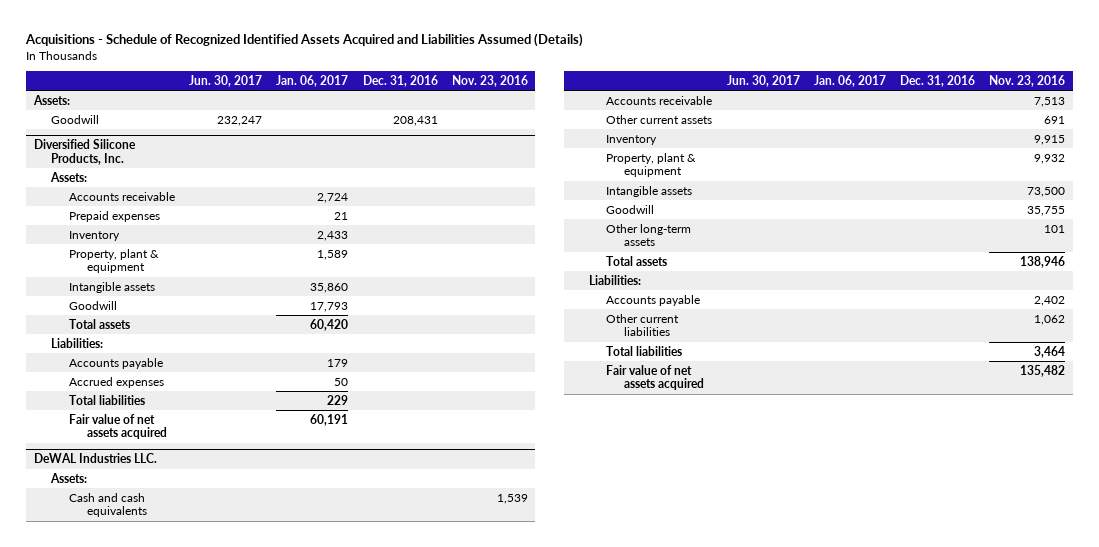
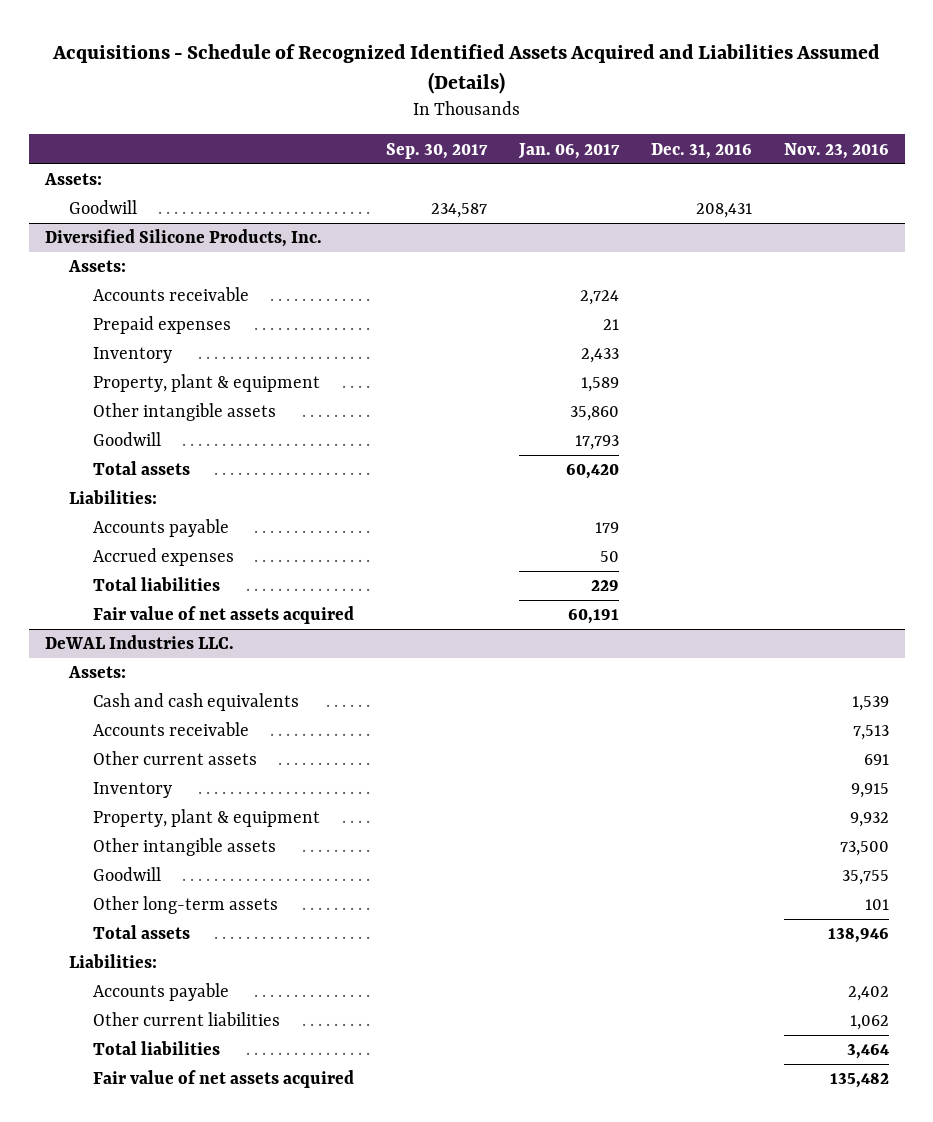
[189,74,263,87] Jun. 30, 2017 -> none
none -> [386,142,489,159] Sep. 30, 2017
[68,281,155,293] Intangible assets -> [93,403,277,422] Other intangible assets
[606,185,693,197] Intangible assets -> [93,838,277,857] Other intangible assets

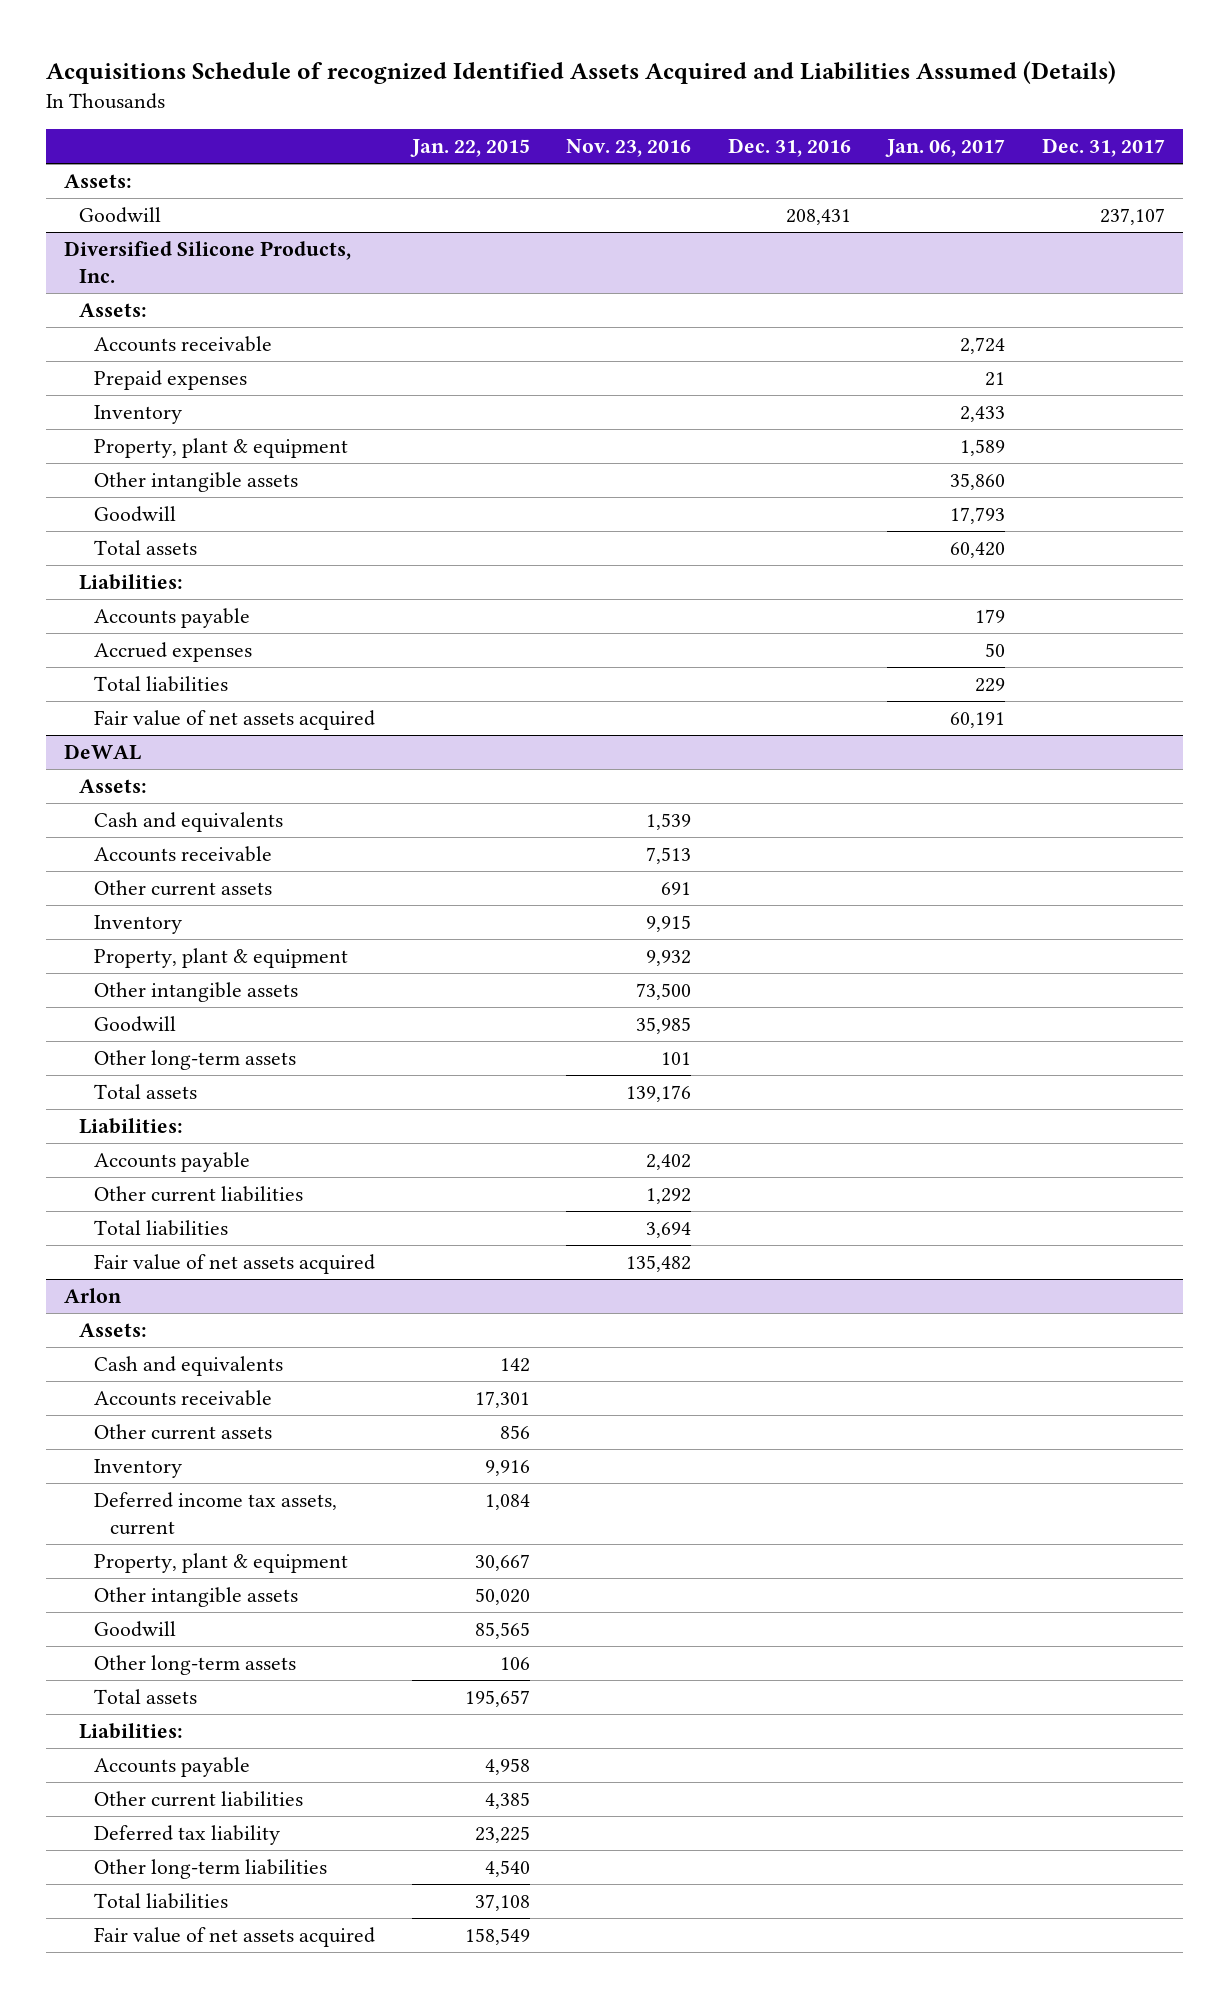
[51,43,880,94] Acquisitions - Schedule of Recognized Identified Assets Acquired and Liabilities Assumed (Details) -> [45,60,1116,84] Acquisitions Schedule of recognized Identified Assets Acquired and Liabilities Assumed (Details)
[386,142,489,159] Sep. 30, 2017 -> none
none -> [409,139,530,158] Jan. 22, 2015
none -> [1041,138,1165,158] Dec. 31, 2017
[44,635,234,650] DeWAL Industries LLC. -> [64,743,142,760] DeWAL
[93,693,300,712] Cash and cash equivalents -> [94,811,284,832] Cash and equivalents
[841,870,889,886] 35,755 -> [636,1016,692,1034] 35,985
[827,928,889,944] 138,946 -> [626,1084,692,1102] 139,176
[849,1015,889,1031] 1,062 -> [646,1187,692,1204] 1,292
[846,1044,889,1060] 3,464 -> [646,1221,692,1238] 3,694
none -> [64,1287,123,1303] Arlon
none -> [79,1322,148,1337] Assets:
none -> [94,1355,284,1376] Cash and equivalents
none -> [94,1389,273,1406] Accounts receivable
none -> [94,1423,273,1440] Other current assets
none -> [94,1458,183,1478] Inventory
none -> [94,1491,338,1536] Deferred income tax assets, current
none -> [94,1552,349,1573] Property, plant & equipment
none -> [94,1586,299,1607] Other intangible assets
none -> [94,1620,177,1637] Goodwill
none -> [94,1654,297,1675] Other long-term assets
none -> [94,1688,198,1704] Total assets
none -> [79,1722,184,1739] Liabilities:
none -> [94,1756,251,1777] Accounts payable
none -> [94,1790,304,1807] Other current liabilities
none -> [94,1824,281,1845] Deferred tax liability
none -> [94,1858,328,1879] Other long-term liabilities
none -> [94,1892,229,1909] Total liabilities
none -> [94,1926,376,1947] Fair value of net assets acquired

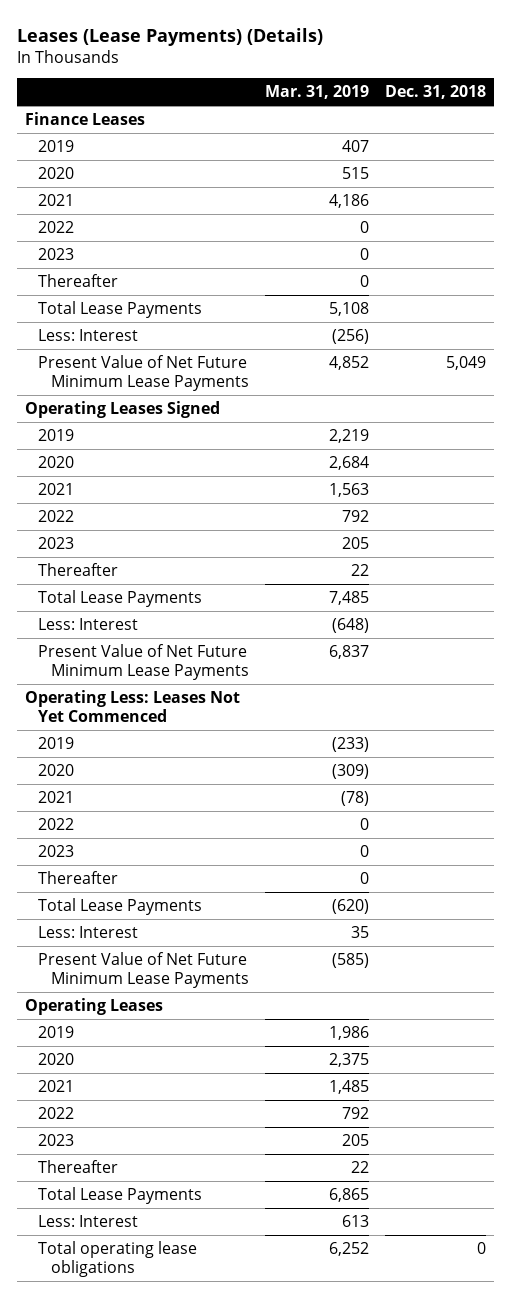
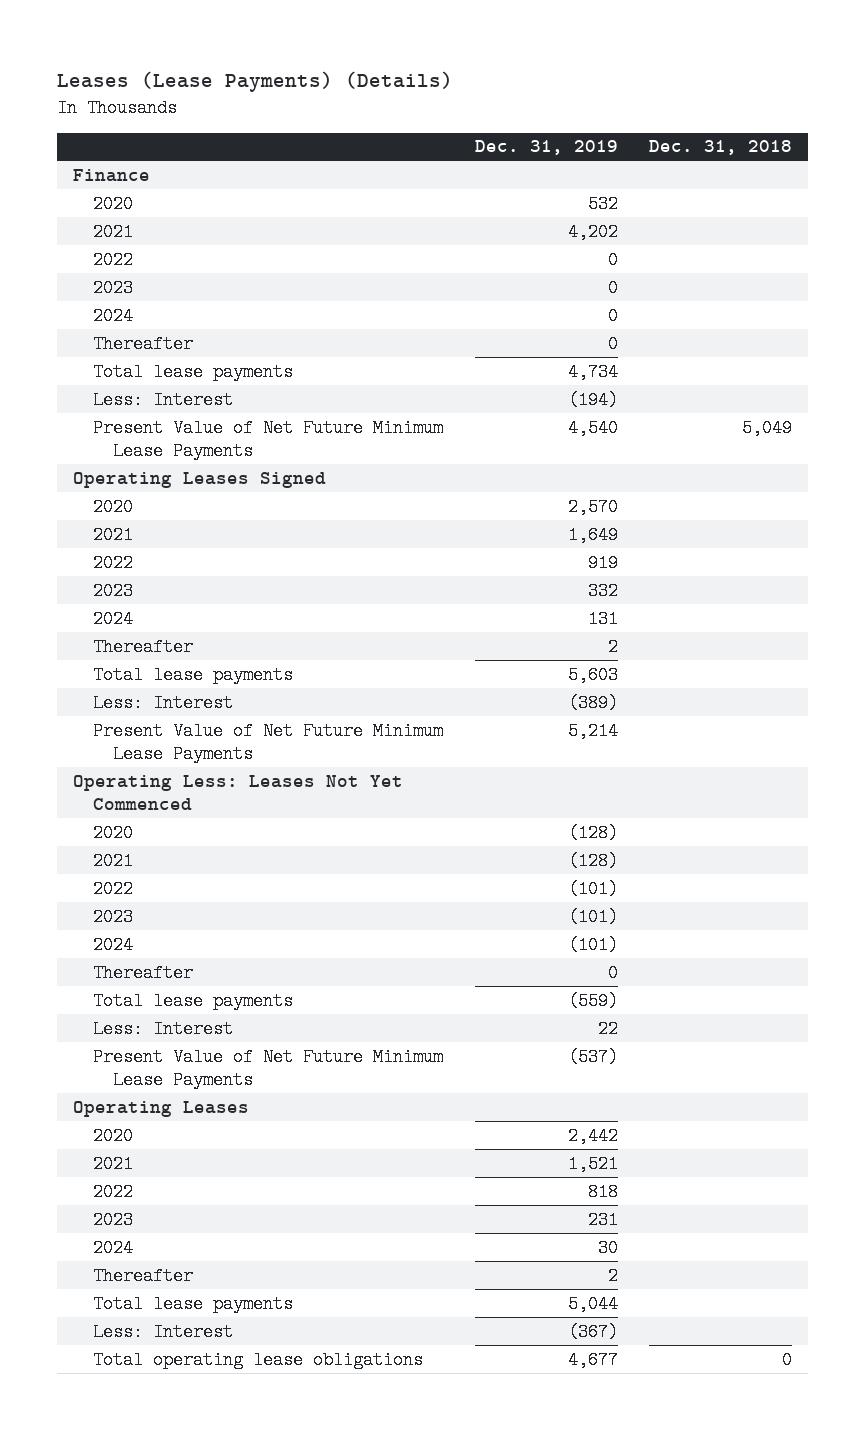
[265,85,370,100] Mar. 31, 2019 -> none
none -> [474,140,618,156] Dec. 31, 2019
[38,139,75,152] 2019 -> none
[25,111,146,125] Finance Leases -> [72,168,150,182] Finance
none -> [92,306,133,325] 2024
[38,300,203,318] Total Lease Payments -> [92,362,293,381] Total lease payments
[38,428,75,441] 2019 -> none
none -> [92,609,133,628] 2024
[38,589,203,607] Total Lease Payments -> [92,665,293,684] Total lease payments
[38,736,75,749] 2019 -> none
none -> [92,935,133,954] 2024
[38,897,203,915] Total Lease Payments -> [92,991,293,1010] Total lease payments
[38,1025,75,1038] 2019 -> none
none -> [92,1238,133,1257] 2024
[38,1186,203,1204] Total Lease Payments -> [92,1294,293,1313] Total lease payments

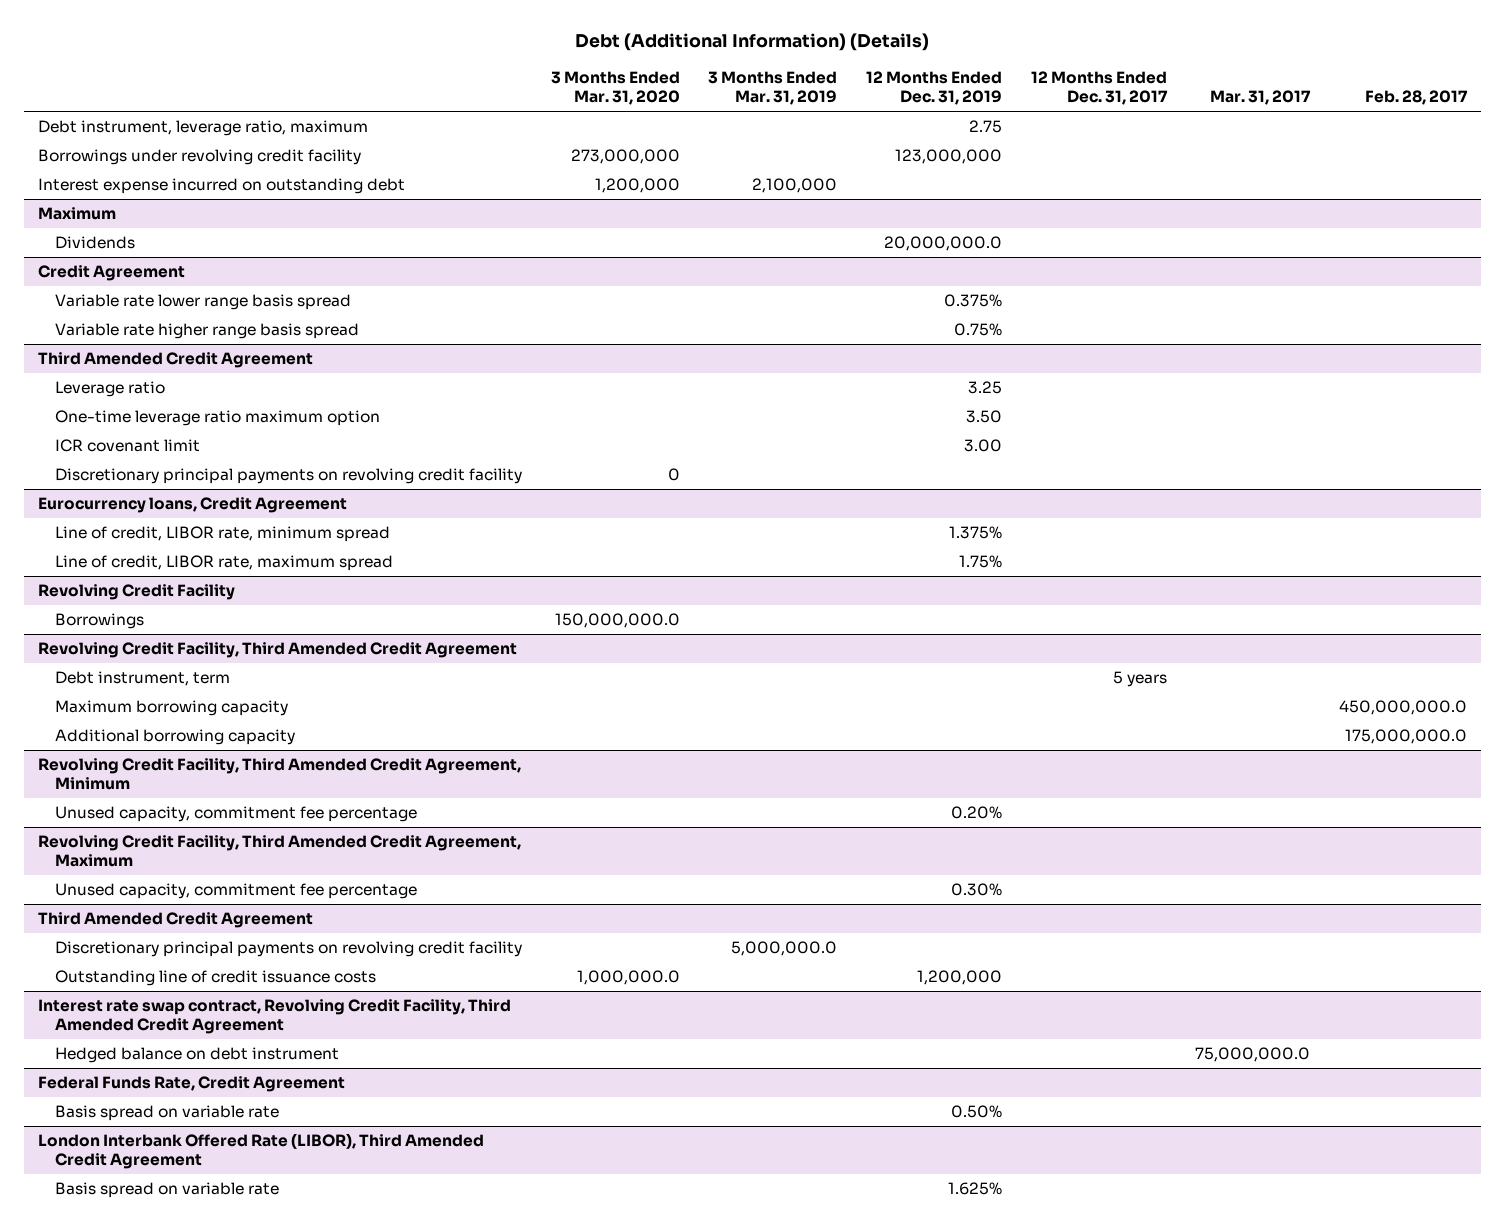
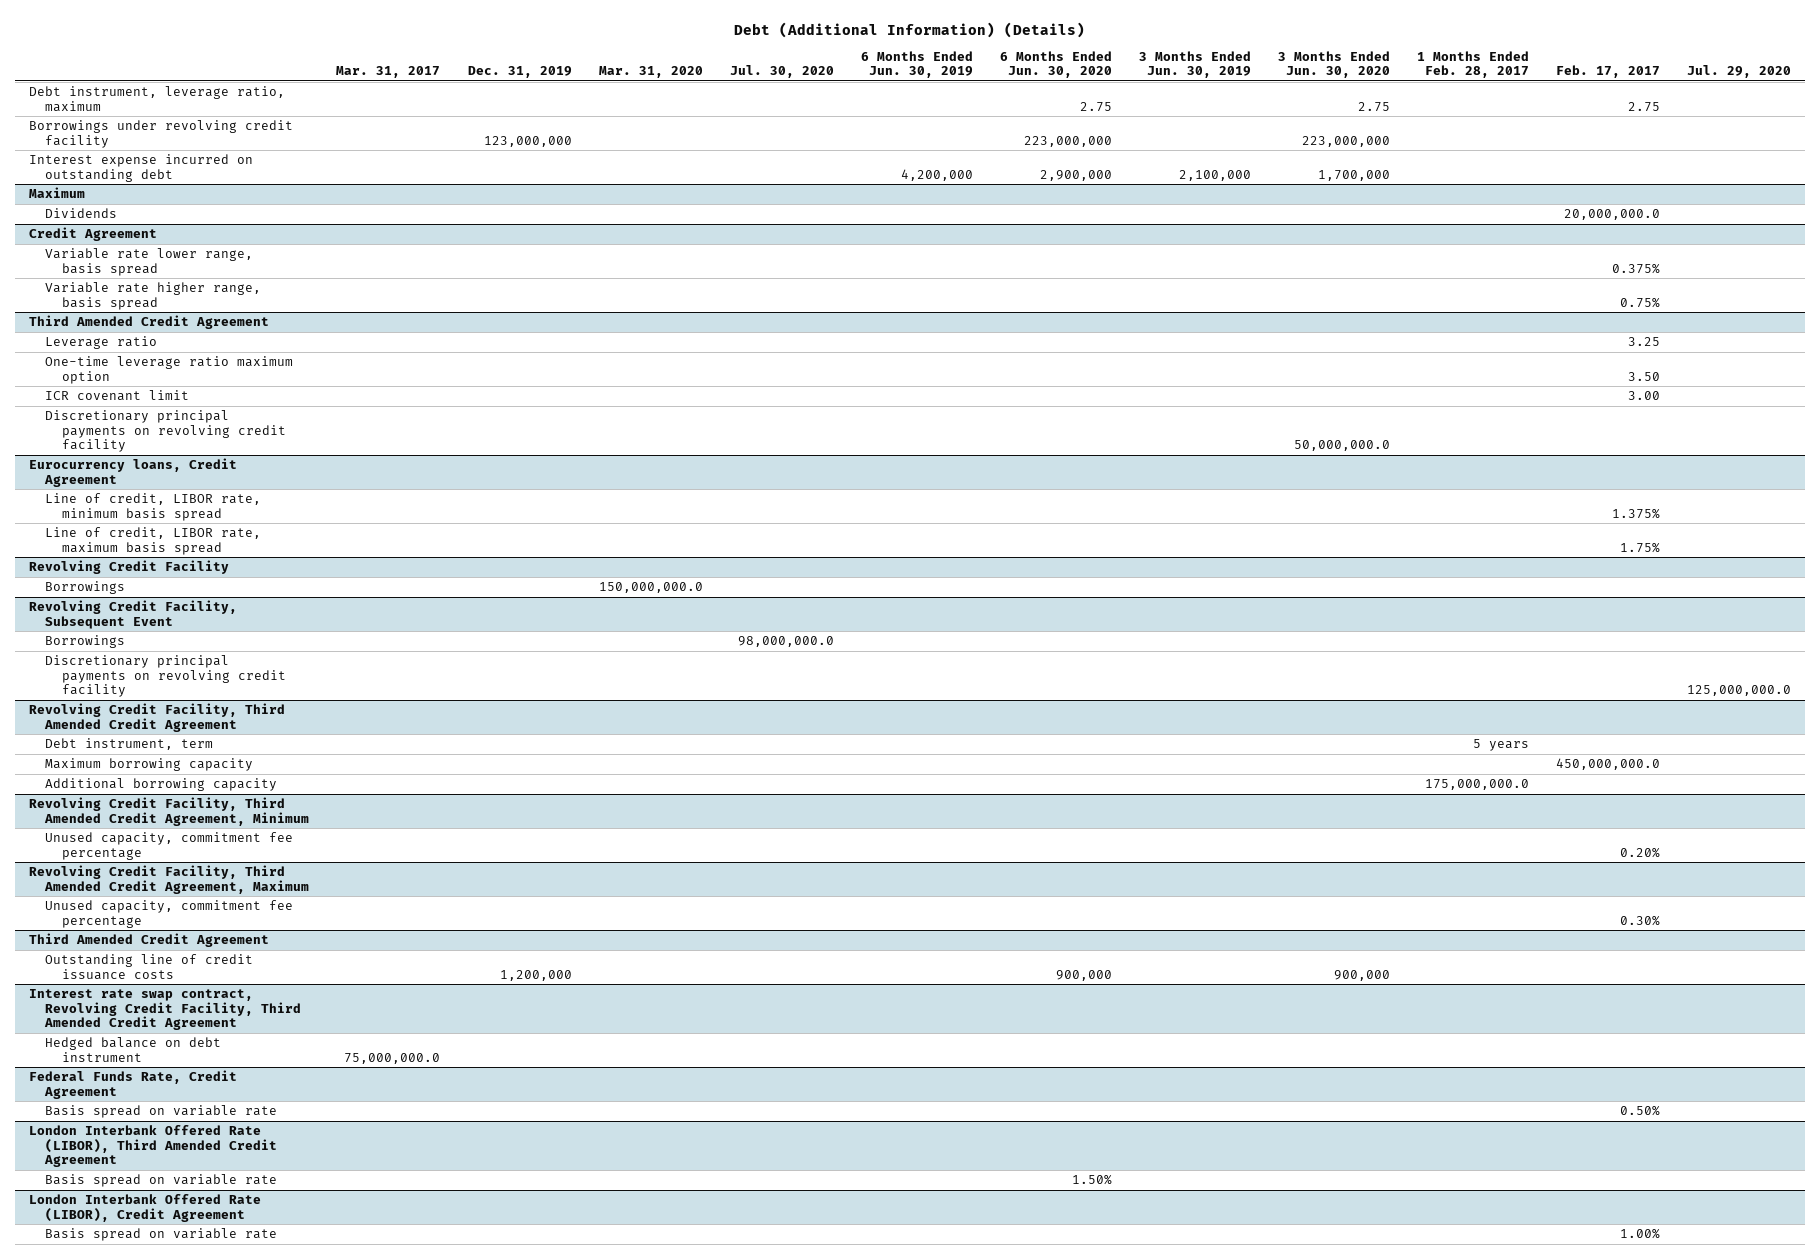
[550,71,680,106] 3 Months Ended Mar. 31, 2020 -> none
[708,71,838,106] 3 Months Ended Mar. 31, 2019 -> none
[866,71,1003,106] 12 Months Ended Dec. 31, 2019 -> none
[1030,71,1168,106] 12 Months Ended Dec. 31, 2017 -> none
[1365,90,1469,106] Feb. 28, 2017 -> none
none -> [467,66,572,79] Dec. 31, 2019
none -> [598,66,703,79] Mar. 31, 2020
none -> [729,65,834,79] Jul. 30, 2020
none -> [860,50,973,79] 6 Months Ended Jun. 30, 2019
none -> [999,50,1112,79] 6 Months Ended Jun. 30, 2020
none -> [1138,50,1251,79] 3 Months Ended Jun. 30, 2019
none -> [1277,50,1390,79] 3 Months Ended Jun. 30, 2020
none -> [1416,50,1529,79] 1 Months Ended Feb. 28, 2017
none -> [1556,65,1661,79] Feb. 17, 2017
none -> [1687,65,1792,79] Jul. 29, 2020
[54,294,351,311] Variable rate lower range basis spread -> [45,248,254,276] Variable rate lower range, basis spread
[54,323,359,340] Variable rate higher range basis spread -> [45,282,262,310] Variable rate higher range, basis spread
[54,526,390,543] Line of credit, LIBOR rate, minimum spread -> [45,493,262,521] Line of credit, LIBOR rate, minimum basis spread
[54,555,393,572] Line of credit, LIBOR rate, maximum spread -> [45,527,262,555] Line of credit, LIBOR rate, maximum basis spread
none -> [29,600,238,629] Revolving Credit Facility, Subsequent Event
none -> [45,635,126,649] Borrowings
none -> [45,655,286,698] Discretionary principal payments on revolving credit facility
[54,941,522,958] Discretionary principal payments on revolving credit facility -> none
none -> [29,1194,262,1222] London Interbank Offered Rate (LIBOR), Credit Agreement
none -> [45,1228,278,1242] Basis spread on variable rate

